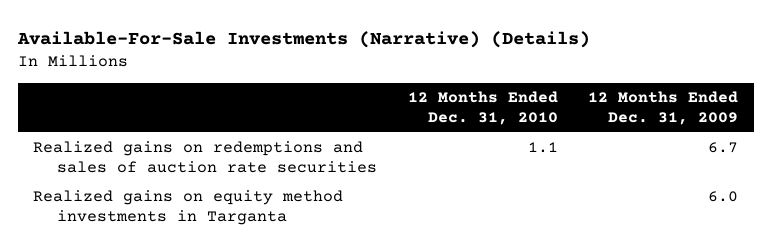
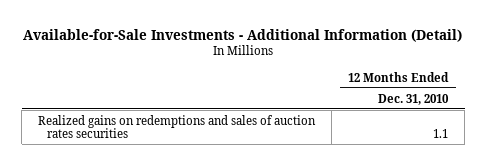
[16,30,590,48] Available-For-Sale Investments (Narrative) (Details) -> [23,28,463,42] Available-for-Sale Investments - Additional Information (Detail)
[588,91,739,126] 12 Months Ended Dec. 31, 2009 -> none
[33,190,344,226] Realized gains on equity method investments in Targanta -> none
[33,141,377,174] Realized gains on redemptions and sales of auction rate securities -> [38,114,317,139] Realized gains on redemptions and sales of auction rates securities

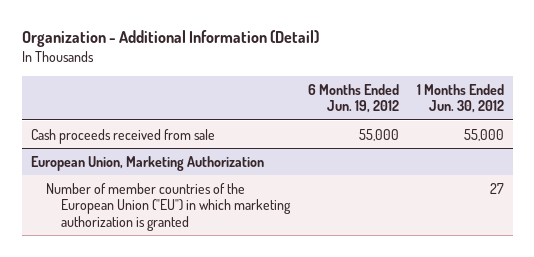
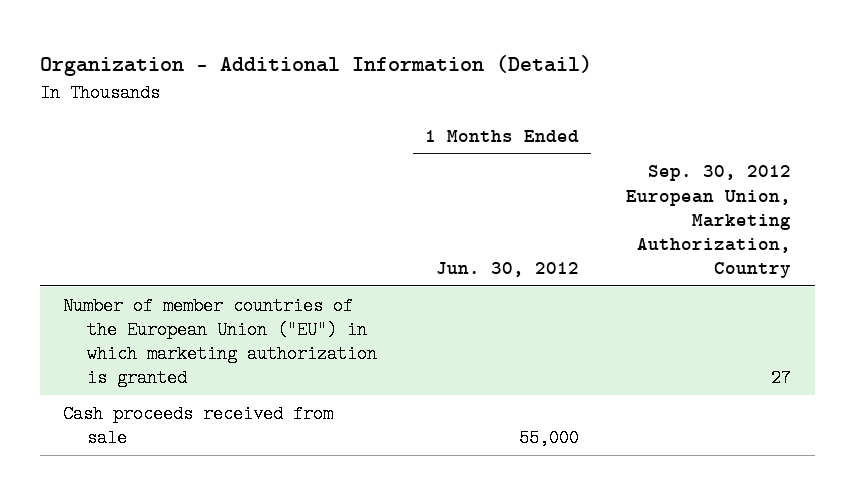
[307,83,399,114] 6 Months Ended Jun. 19, 2012 -> none
none -> [626,165,792,278] Sep. 30, 2012 European Union, Marketing Authorization, Country
none -> [63,296,378,388] Number of member countries of the European Union ("EU") in which marketing authorization is granted
[30,155,264,171] European Union, Marketing Authorization -> none
[45,182,291,231] Number of member countries of the European Union ("EU") in which marketing authorization is granted -> none

